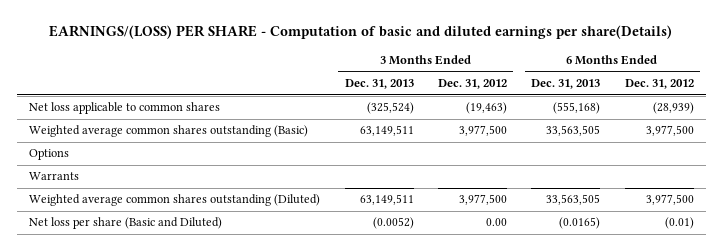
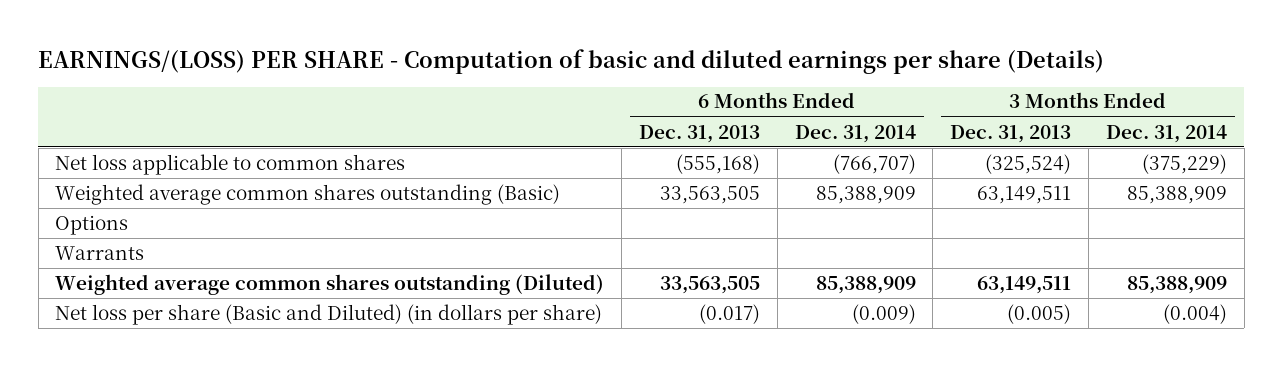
[49,25,673,40] EARNINGS/(LOSS) PER SHARE - Computation of basic and diluted earnings per share(Details) -> [38,48,1105,74] EARNINGS/(LOSS) PER SHARE - Computation of basic and diluted earnings per share (Details)
[437,79,507,90] Dec. 31, 2012 -> none
[624,79,694,90] Dec. 31, 2012 -> none
none -> [794,124,916,143] Dec. 31, 2014
none -> [1105,124,1227,143] Dec. 31, 2014
[29,217,223,230] Net loss per share (Basic and Diluted) -> [55,303,603,325] Net loss per share (Basic and Diluted) (in dollars per share)
[372,217,414,230] (0.0052) -> [1007,303,1072,324] (0.005)
[559,217,601,230] (0.0165) -> [698,303,760,324] (0.017)

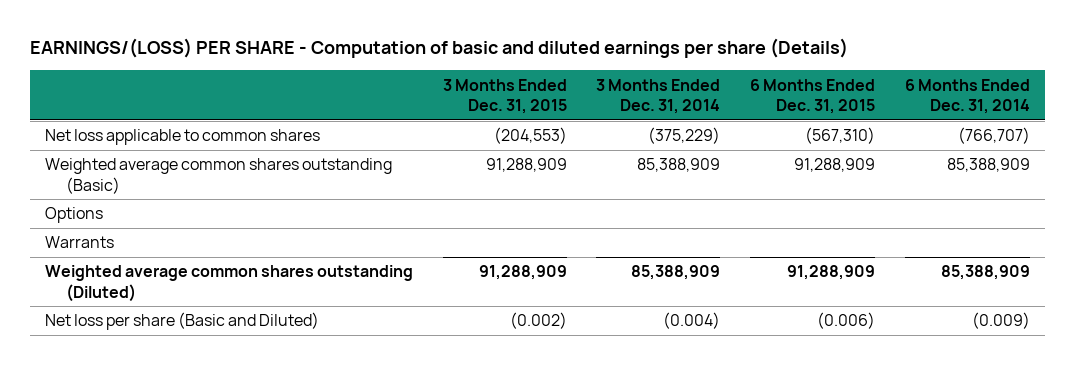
[638,124,760,143] Dec. 31, 2013 -> none
[950,124,1072,143] Dec. 31, 2013 -> none
none -> [442,78,567,114] 3 Months Ended Dec. 31, 2015
none -> [750,78,876,114] 6 Months Ended Dec. 31, 2015
[55,303,603,325] Net loss per share (Basic and Diluted) (in dollars per share) -> [44,312,319,331] Net loss per share (Basic and Diluted)

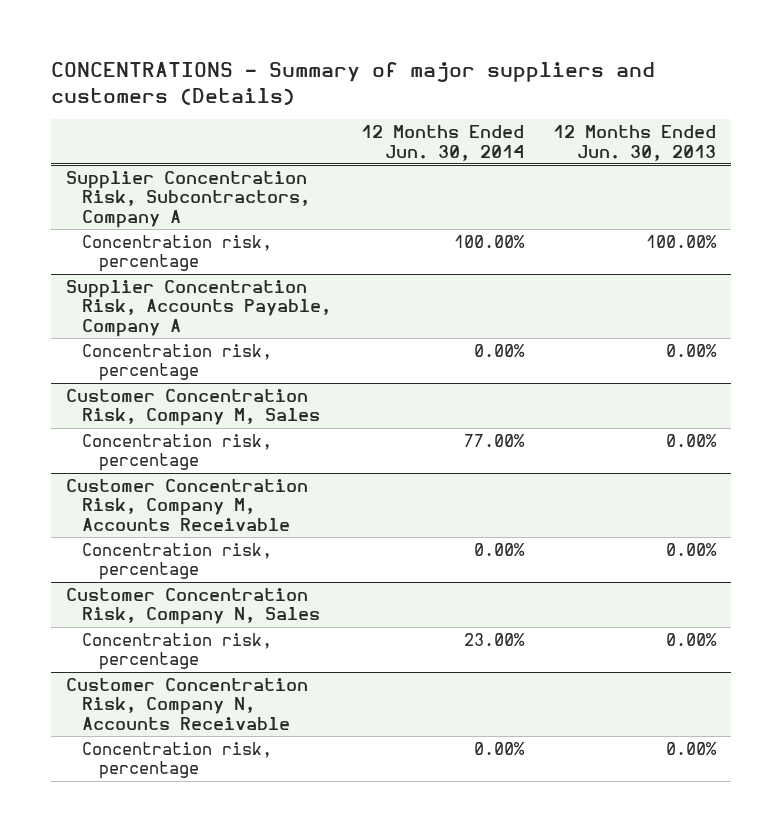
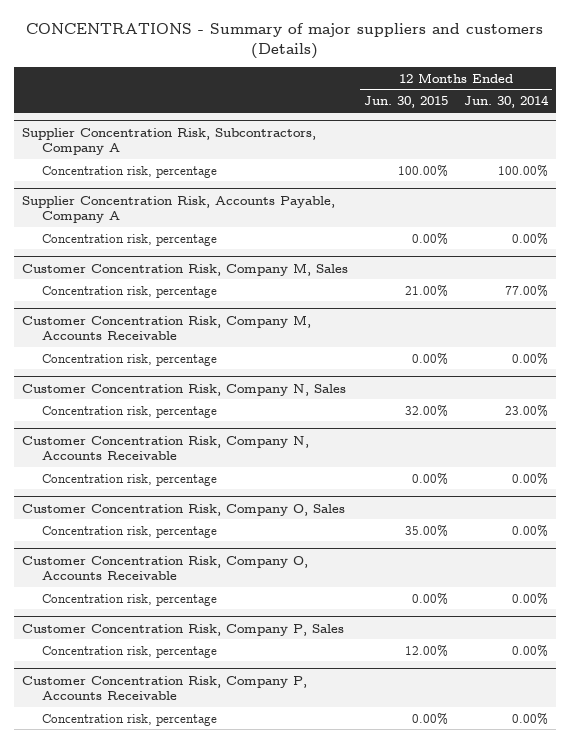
[553,125,717,161] 12 Months Ended Jun. 30, 2013 -> none
none -> [364,96,449,109] Jun. 30, 2015
none -> [22,503,346,516] Customer Concentration Risk, Company O, Sales
none -> [41,525,217,538] Concentration risk, percentage
none -> [22,555,309,581] Customer Concentration Risk, Company O, Accounts Receivable
none -> [41,593,217,606] Concentration risk, percentage
none -> [22,623,345,636] Customer Concentration Risk, Company P, Sales
none -> [41,645,217,658] Concentration risk, percentage
none -> [22,675,308,701] Customer Concentration Risk, Company P, Accounts Receivable
none -> [41,713,217,726] Concentration risk, percentage

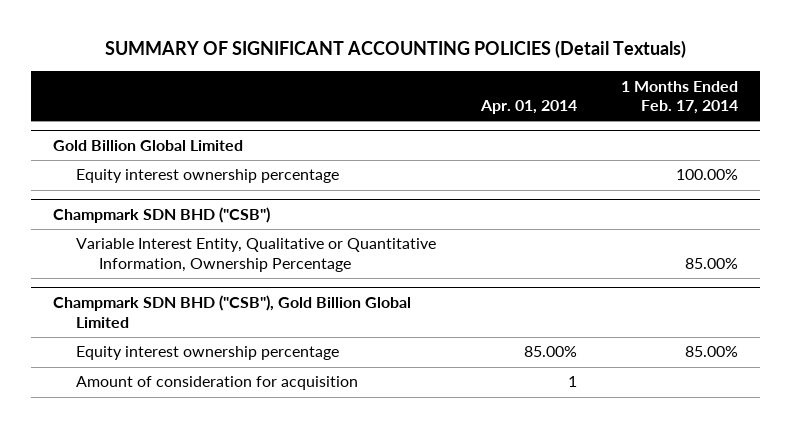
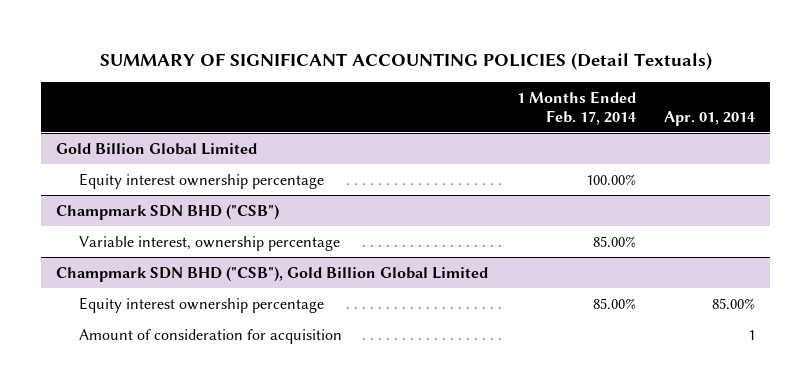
[76,238,437,273] Variable Interest Entity, Qualitative or Quantitative Information, Ownership Percentage -> [78,235,340,251] Variable interest, ownership percentage

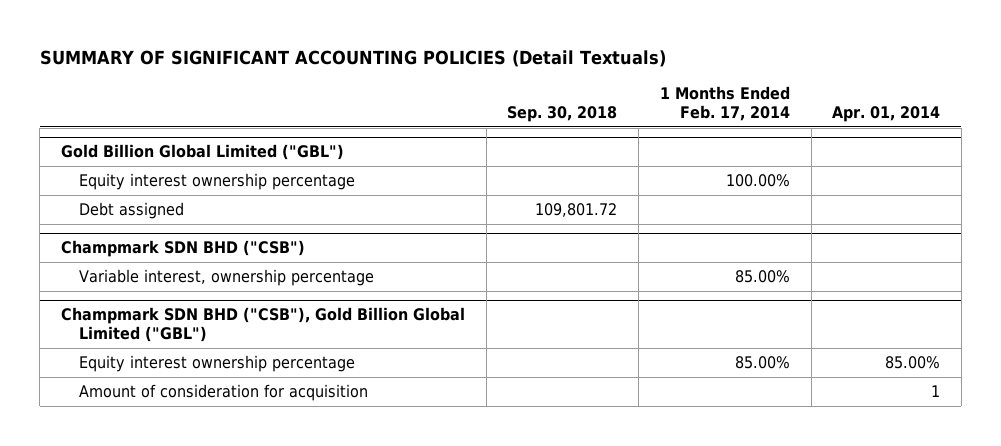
none -> [507,106,618,123] Sep. 30, 2018
[55,142,257,155] Gold Billion Global Limited -> [60,144,344,161] Gold Billion Global Limited ("GBL")
none -> [79,202,185,220] Debt assigned
[55,265,488,282] Champmark SDN BHD ("CSB"), Gold Billion Global Limited -> [60,307,465,343] Champmark SDN BHD ("CSB"), Gold Billion Global Limited ("GBL")

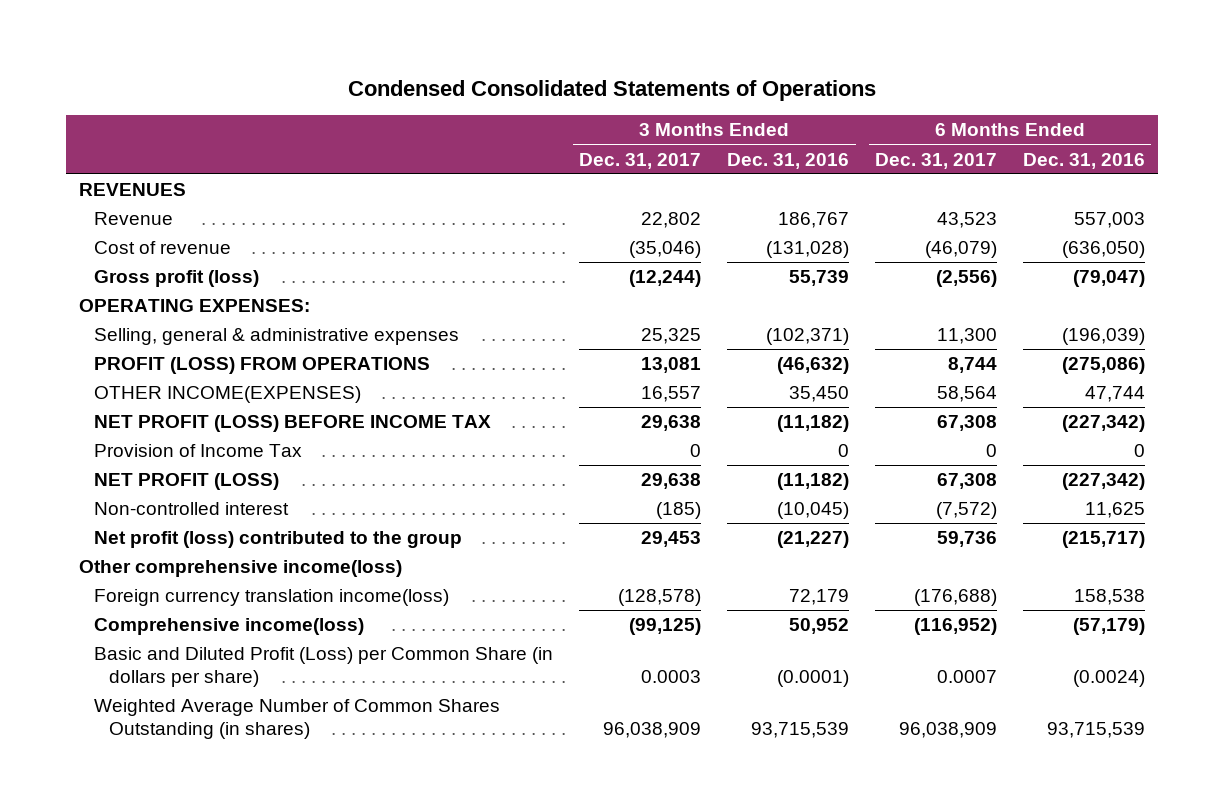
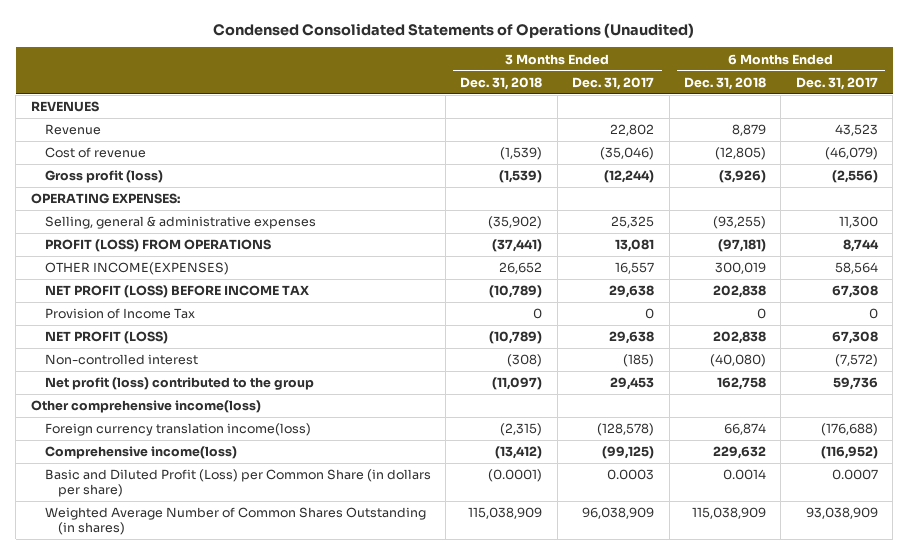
[348,79,877,101] Condensed Consolidated Statements of Operations -> [213,23,695,39] Condensed Consolidated Statements of Operations (Unaudited)
[727,152,850,169] Dec. 31, 2016 -> none
[1022,152,1145,169] Dec. 31, 2016 -> none
none -> [460,76,543,90] Dec. 31, 2018
none -> [684,76,767,90] Dec. 31, 2018
[898,721,997,738] 96,038,909 -> [805,507,878,520] 93,038,909

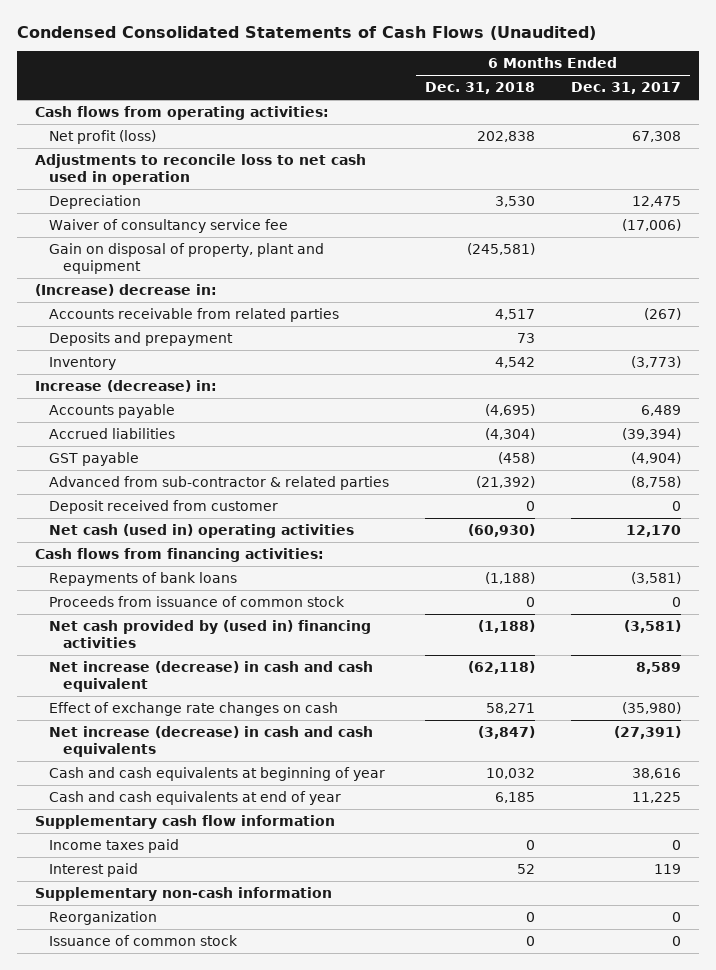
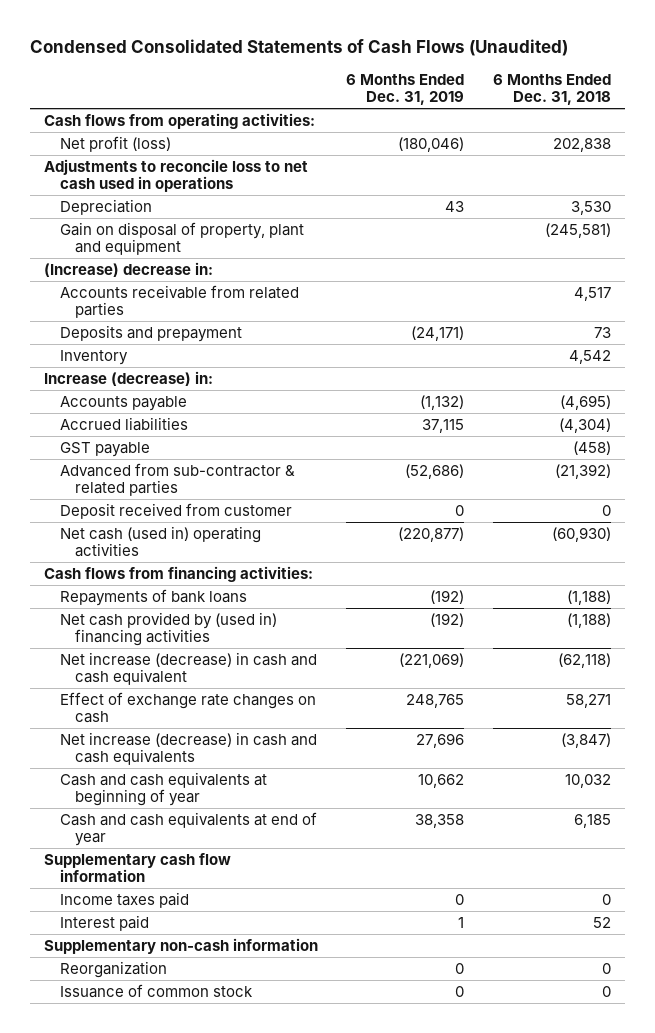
[570,82,681,95] Dec. 31, 2017 -> none
none -> [346,73,465,106] 6 Months Ended Dec. 31, 2019
[35,153,367,185] Adjustments to reconcile loss to net cash used in operation -> [43,158,308,193] Adjustments to reconcile loss to net cash used in operations
[49,218,289,233] Waiver of consultancy service fee -> none
[49,595,346,607] Proceeds from issuance of common stock -> none

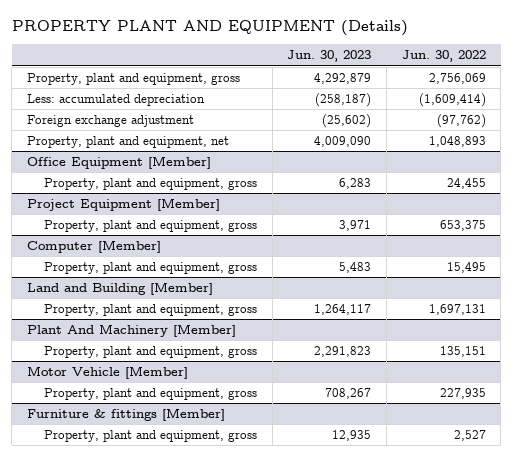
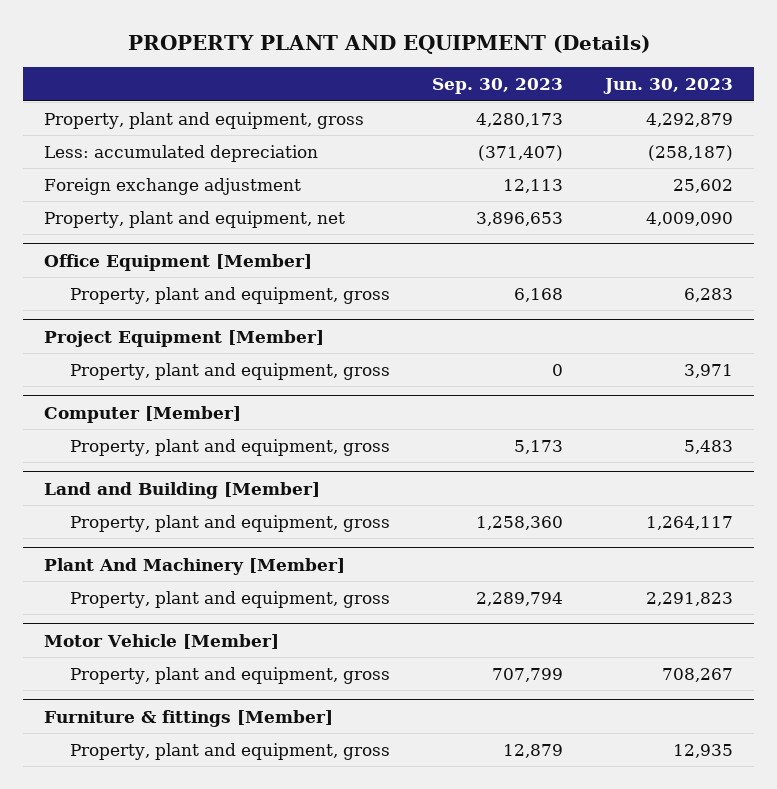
[401,50,486,63] Jun. 30, 2022 -> none
none -> [431,78,563,95] Sep. 30, 2023
[322,114,372,129] (25,602) -> [672,179,733,194] 25,602

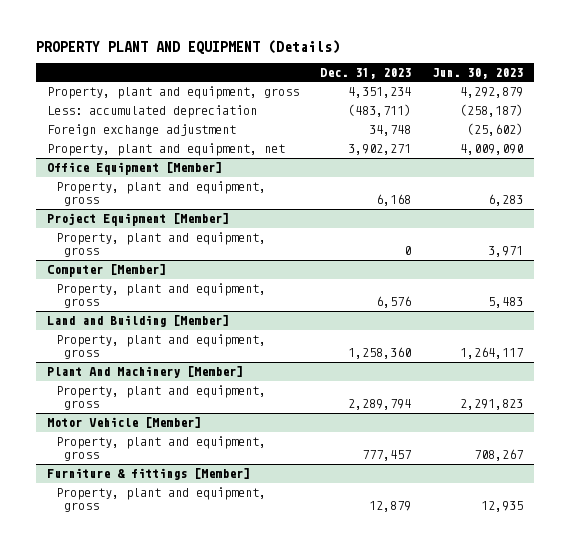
[431,78,563,95] Sep. 30, 2023 -> none
none -> [319,67,411,79] Dec. 31, 2023
[672,179,733,194] 25,602 -> [467,123,524,137] (25,602)

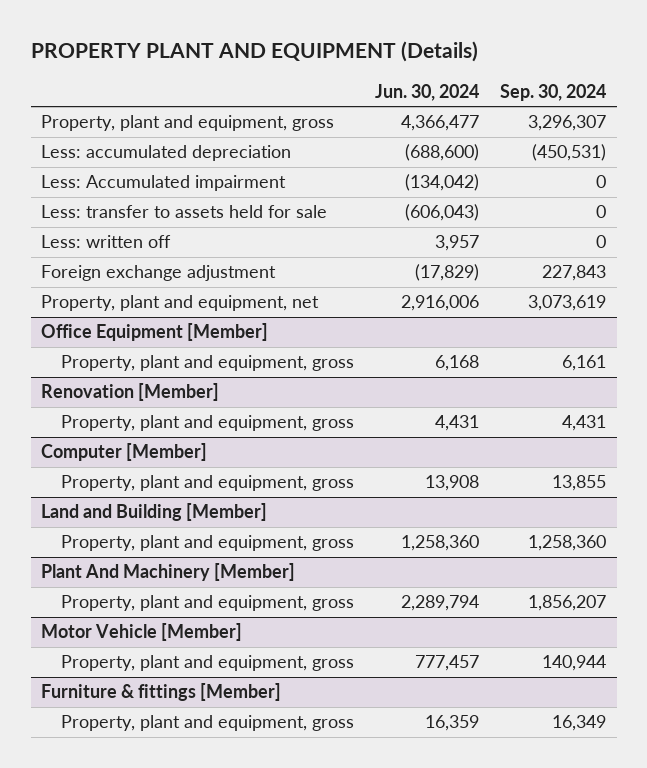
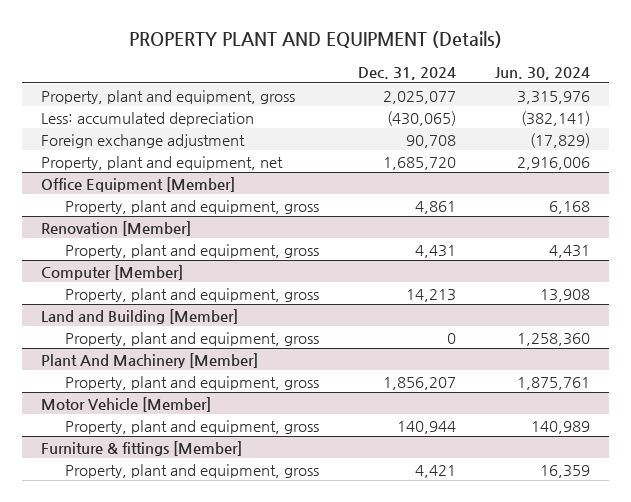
[500,83,607,101] Sep. 30, 2024 -> none
none -> [358,67,457,81] Dec. 31, 2024
[41,175,287,192] Less: Accumulated impairment -> none
[41,205,328,219] Less: transfer to assets held for sale -> none
[41,235,172,249] Less: written off -> none
[401,115,480,132] 4,366,477 -> [516,90,590,104] 3,315,976
[405,144,480,162] (688,600) -> [520,110,590,126] (382,141)
[401,595,480,612] 2,289,794 -> [516,376,590,390] 1,875,761
[415,655,480,672] 777,457 -> [530,420,590,434] 140,989

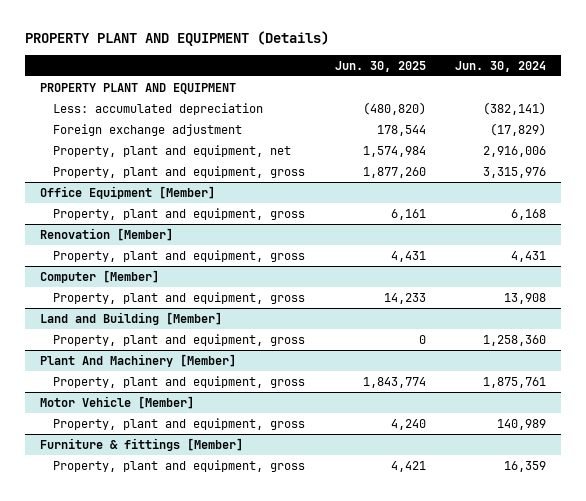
[358,67,457,81] Dec. 31, 2024 -> none
none -> [334,60,426,72] Jun. 30, 2025
none -> [39,82,236,94] PROPERTY PLANT AND EQUIPMENT
[41,89,296,104] Property, plant and equipment, gross -> [52,165,305,178] Property, plant and equipment, gross

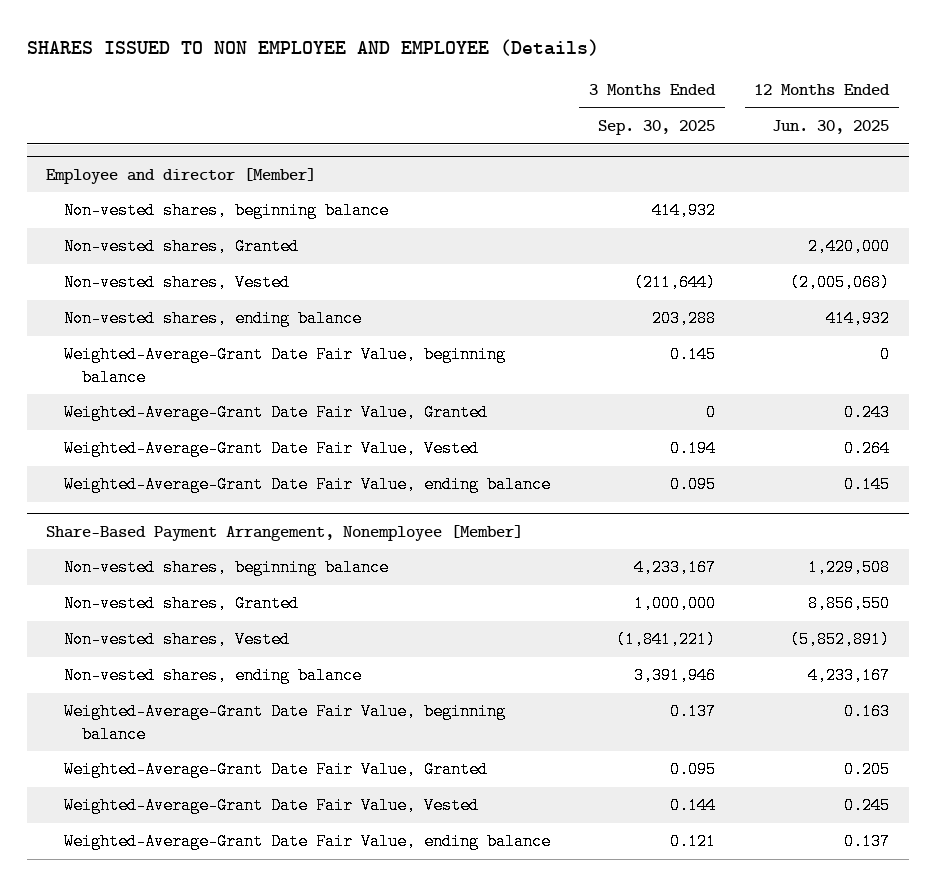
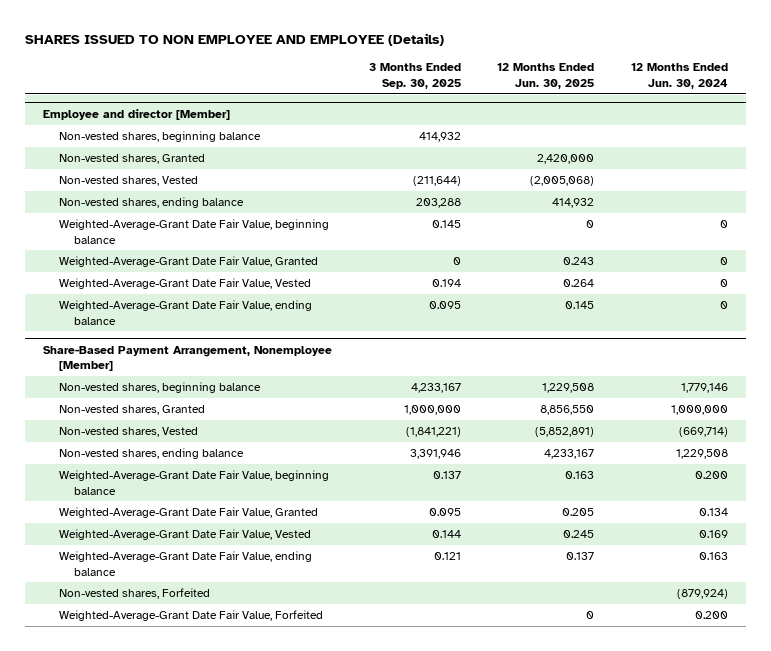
none -> [630,63,728,89] 12 Months Ended Jun. 30, 2024
none -> [58,588,210,600] Non-vested shares, Forfeited
none -> [58,610,323,622] Weighted-Average-Grant Date Fair Value, Forfeited

